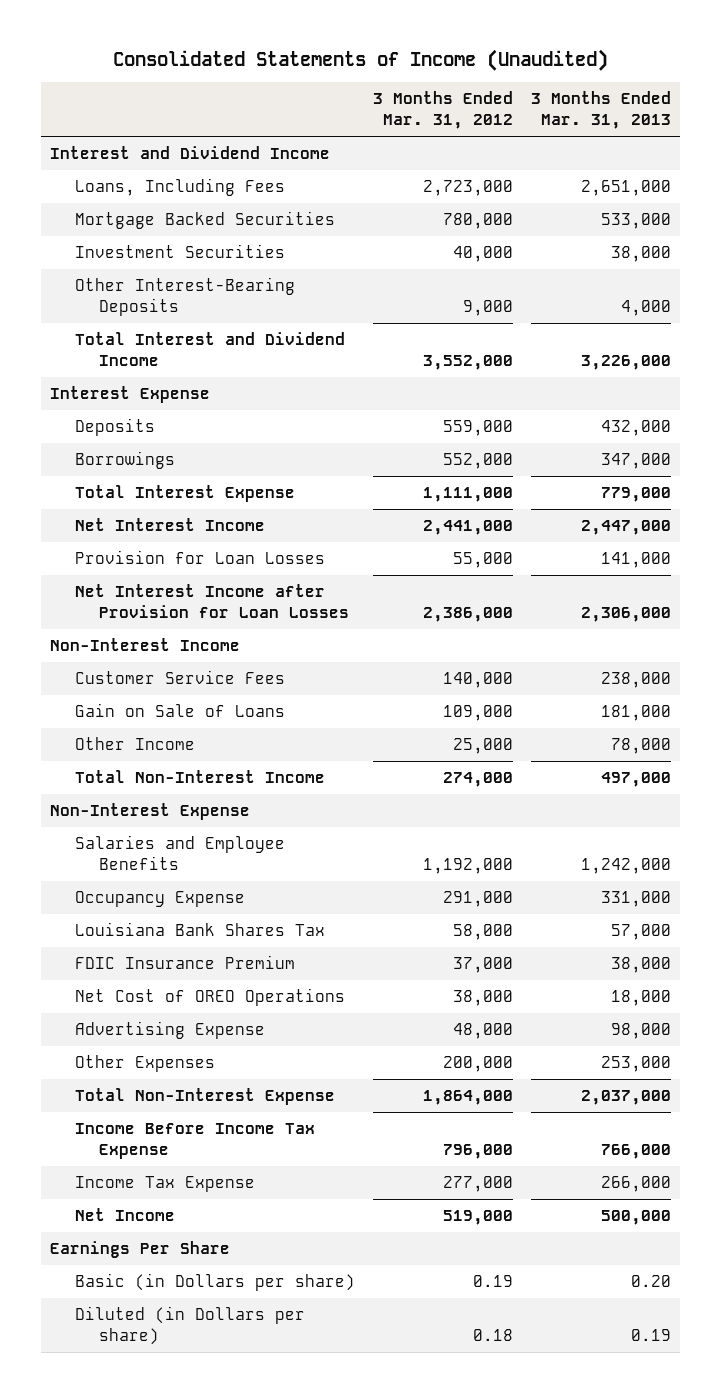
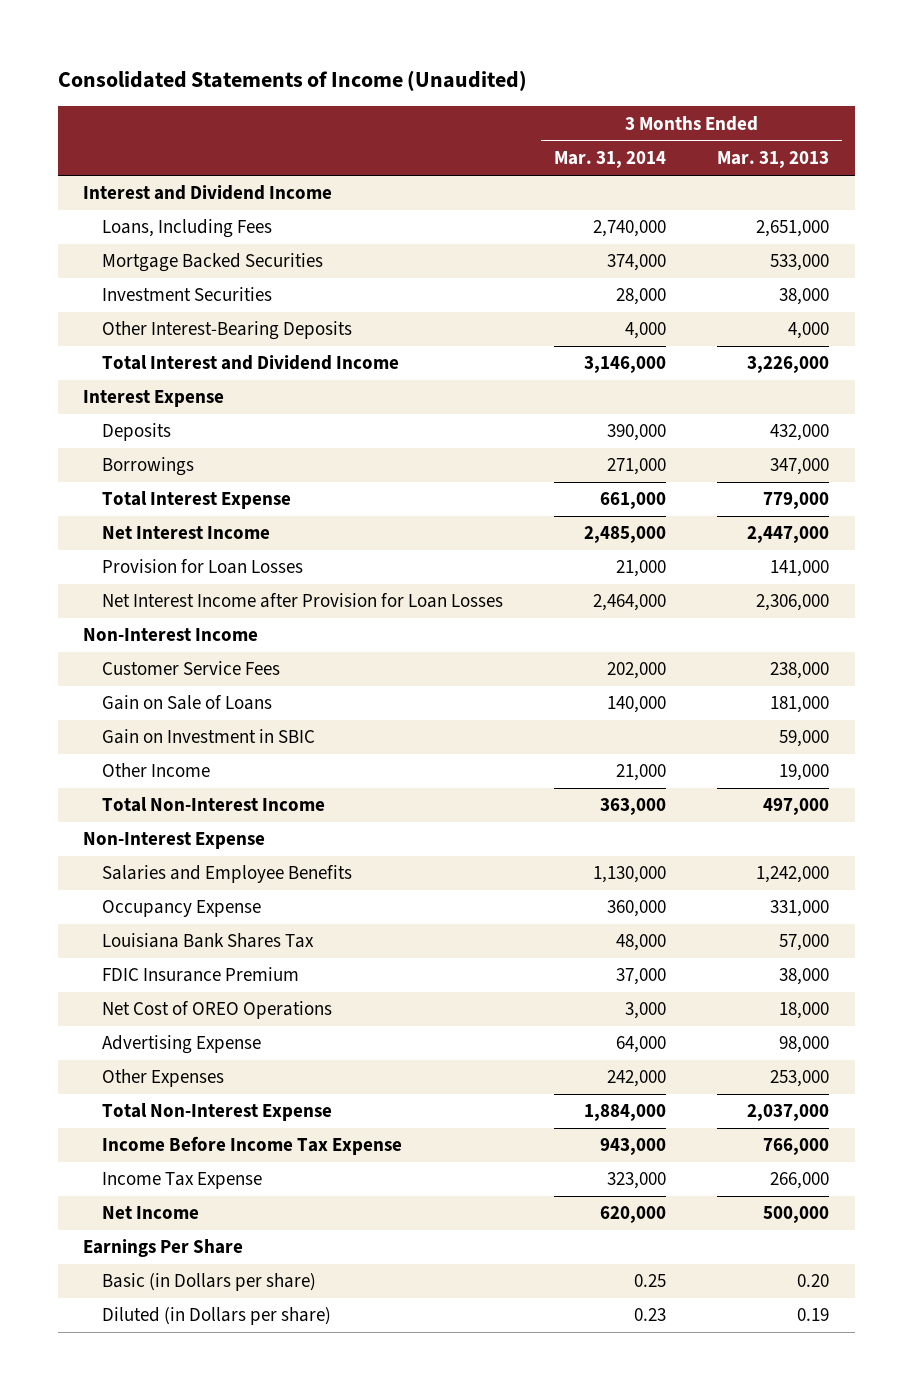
[373,91,514,130] 3 Months Ended Mar. 31, 2012 -> none
none -> [554,151,667,169] Mar. 31, 2014
none -> [101,729,315,745] Gain on Investment in SBIC
[611,738,672,755] 78,000 -> [779,764,830,782] 19,000

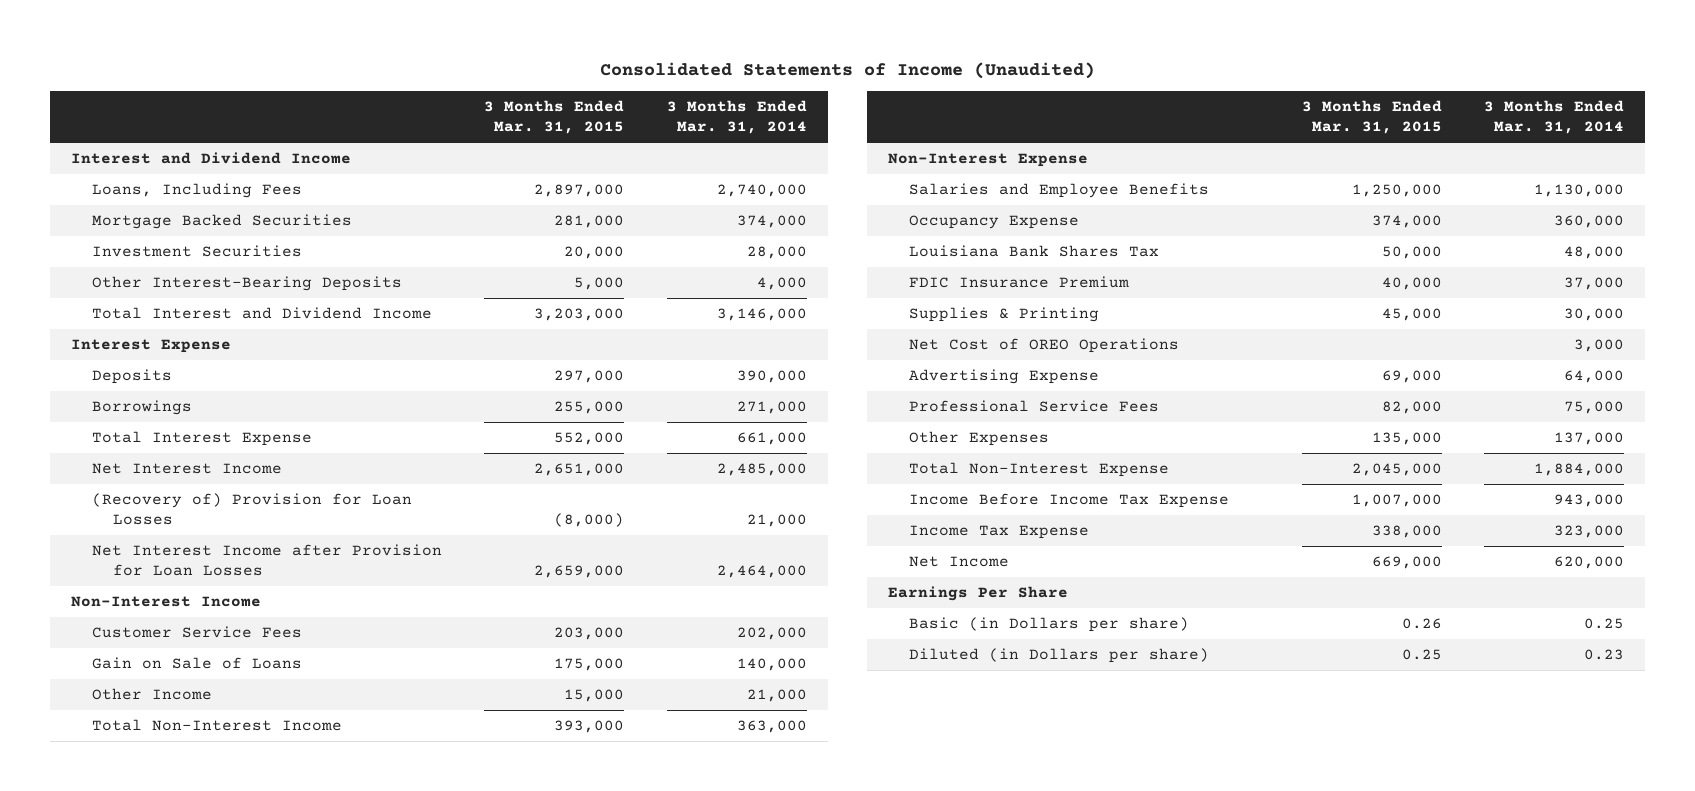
[717,151,830,169] Mar. 31, 2013 -> none
none -> [484,100,625,135] 3 Months Ended Mar. 31, 2015
[101,559,303,575] Provision for Loan Losses -> [92,493,413,526] (Recovery of) Provision for Loan Losses
[101,729,315,745] Gain on Investment in SBIC -> none
none -> [909,307,1100,323] Supplies & Printing
none -> [909,400,1160,413] Professional Service Fees
[607,1070,667,1088] 242,000 -> [1553,432,1624,446] 137,000

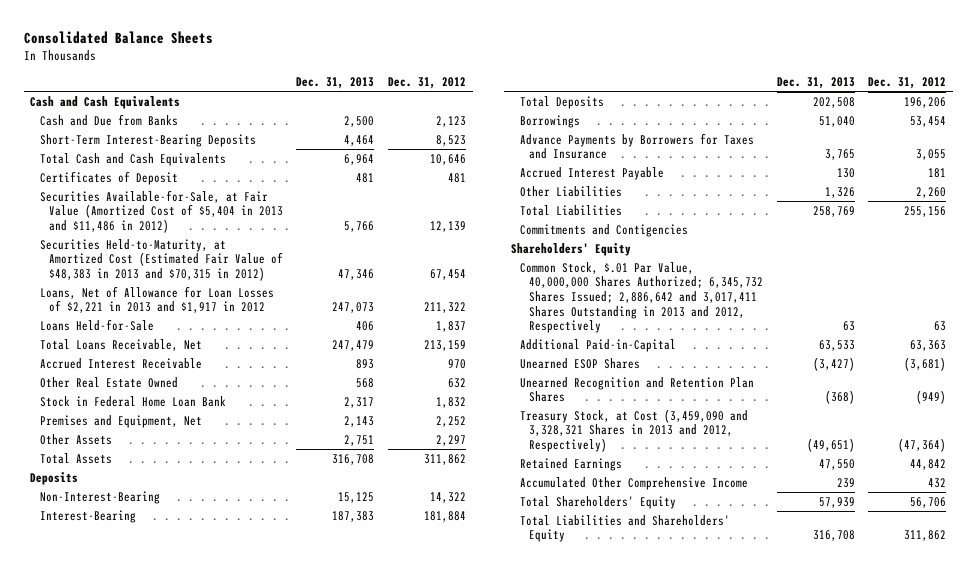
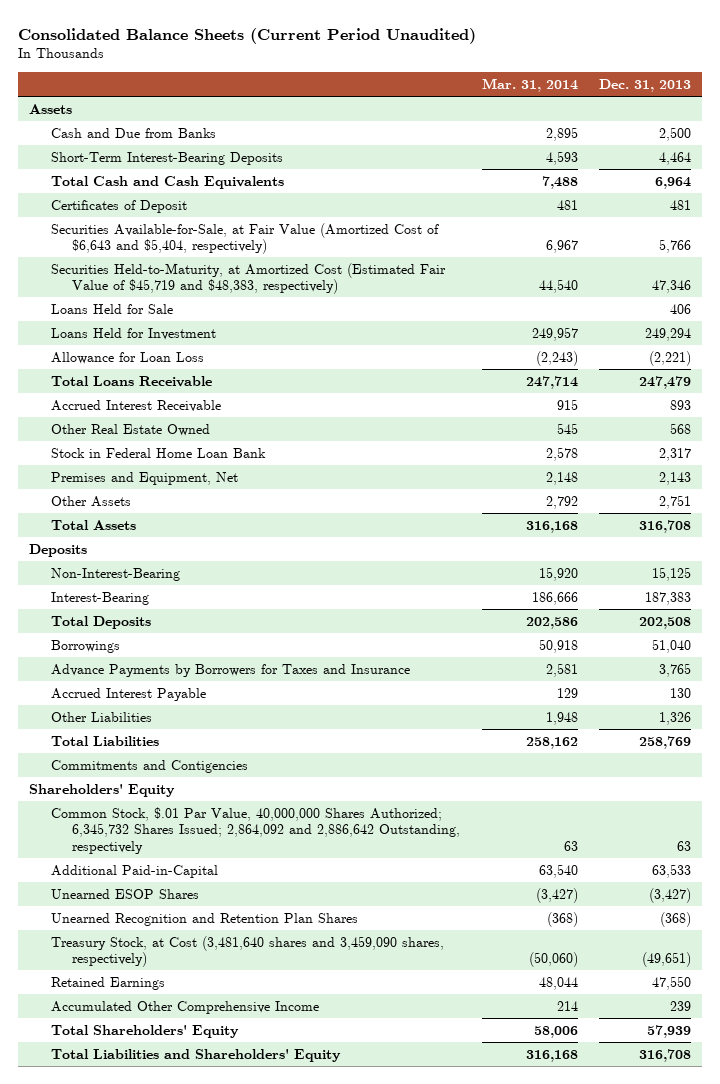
[23,31,213,45] Consolidated Balance Sheets -> [18,27,477,44] Consolidated Balance Sheets (Current Period Unaudited)
[387,77,466,90] Dec. 31, 2012 -> none
none -> [481,78,578,93] Mar. 31, 2014
[30,95,181,109] Cash and Cash Equivalents -> none
none -> [29,103,73,114] Assets
[39,285,274,314] Loans, Net of Allowance for Loan Losses of $2,221 in 2013 and $1,917 in 2012 -> none
[39,189,283,233] Securities Available-for-Sale, at Fair Value (Amortized Cost of $5,404 in 2013 and $11,486 in 2012) -> [50,222,439,255] Securities Available-for-Sale, at Fair Value (Amortized Cost of $6,643 and $5,404, respectively)
[39,238,283,281] Securities Held-to-Maturity, at Amortized Cost (Estimated Fair Value of $48,383 in 2013 and $70,315 in 2012) -> [50,262,446,295] Securities Held-to-Maturity, at Amortized Cost (Estimated Fair Value of $45,719 and $48,383, respectively)
[39,318,154,331] Loans Held-for-Sale -> [50,303,173,314] Loans Held for Sale
none -> [50,327,216,340] Loans Held for Investment
none -> [50,351,204,364] Allowance for Loan Loss
[39,338,202,351] Total Loans Receivable, Net -> [50,375,212,387] Total Loans Receivable
[519,261,764,334] Common Stock, $.01 Par Value, 40,000,000 Shares Authorized; 6,345,732 Shares Issued; 2,886,642 and 3,017,411 Shares Outstanding in 2013 and 2012, Respectively -> [50,806,461,854] Common Stock, $.01 Par Value, 40,000,000 Shares Authorized; 6,345,732 Shares Issued; 2,864,092 and 2,886,642 Outstanding, respectively
[519,408,748,452] Treasury Stock, at Cost (3,459,090 and 3,328,321 Shares in 2013 and 2012, Respectively) -> [50,935,444,968] Treasury Stock, at Cost (3,481,640 shares and 3,459,090 shares, respectively)

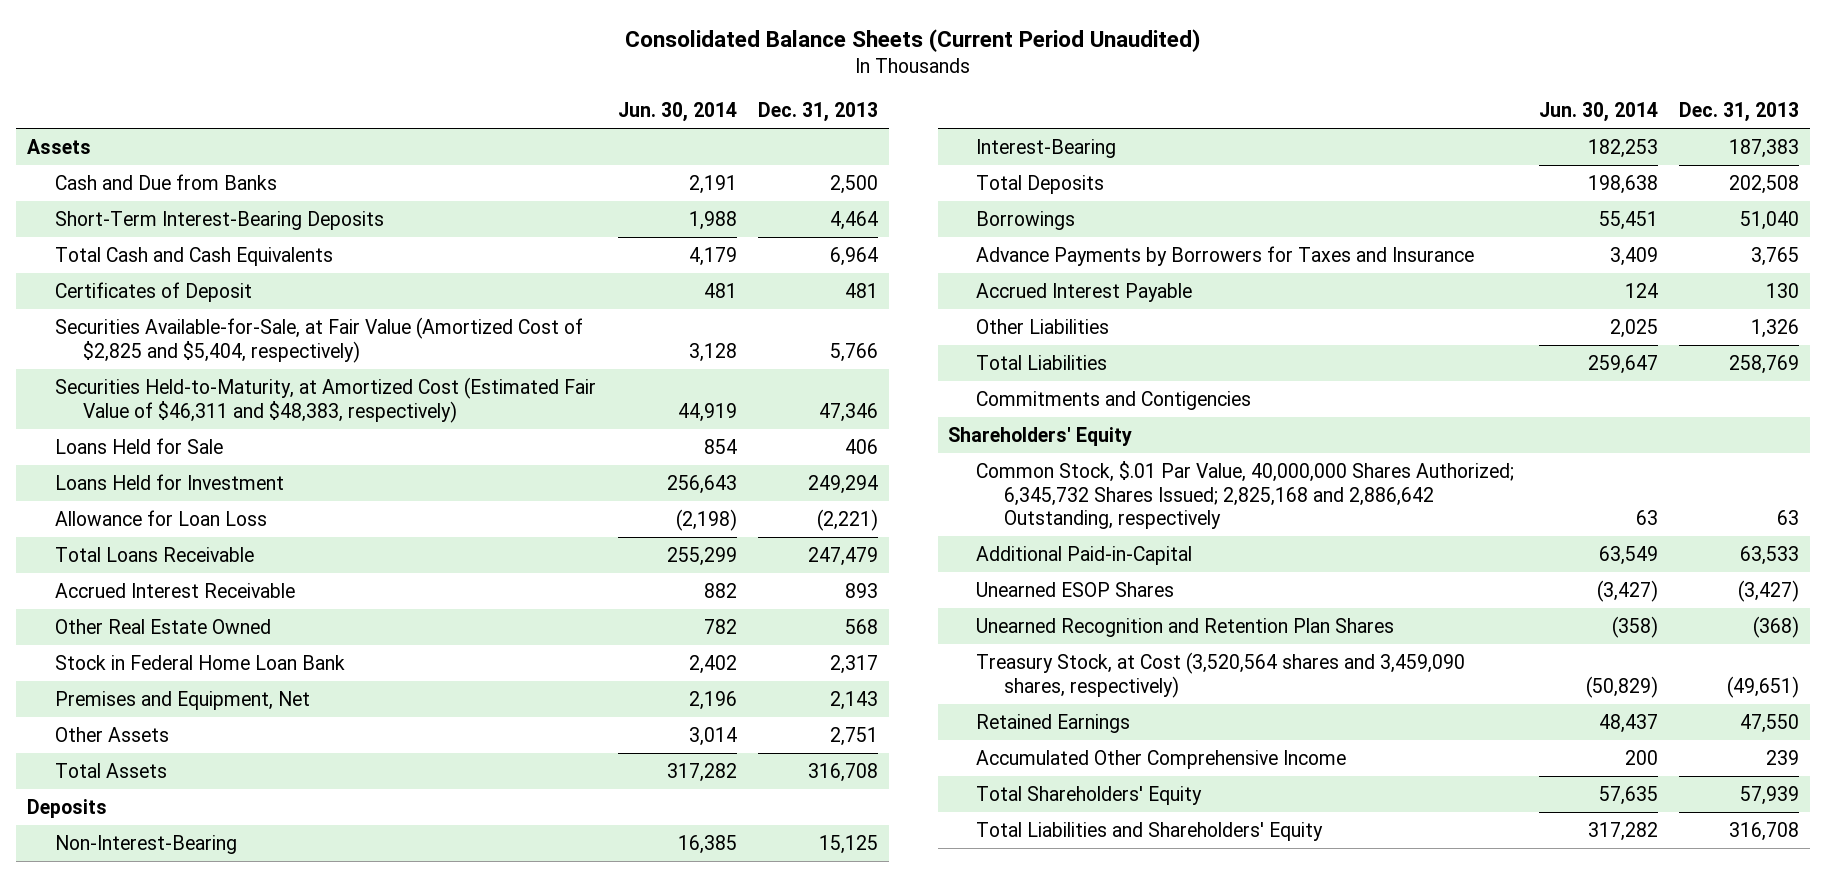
[481,78,578,93] Mar. 31, 2014 -> none
none -> [617,102,737,123] Jun. 30, 2014
[50,222,439,255] Securities Available-for-Sale, at Fair Value (Amortized Cost of $6,643 and $5,404, respectively) -> [54,316,583,363] Securities Available-for-Sale, at Fair Value (Amortized Cost of $2,825 and $5,404, respectively)
[50,262,446,295] Securities Held-to-Maturity, at Amortized Cost (Estimated Fair Value of $45,719 and $48,383, respectively) -> [54,376,596,423] Securities Held-to-Maturity, at Amortized Cost (Estimated Fair Value of $46,311 and $48,383, respectively)
[50,806,461,854] Common Stock, $.01 Par Value, 40,000,000 Shares Authorized; 6,345,732 Shares Issued; 2,864,092 and 2,886,642 Outstanding, respectively -> [975,460,1514,530] Common Stock, $.01 Par Value, 40,000,000 Shares Authorized; 6,345,732 Shares Issued; 2,825,168 and 2,886,642 Outstanding, respectively
[50,935,444,968] Treasury Stock, at Cost (3,481,640 shares and 3,459,090 shares, respectively) -> [975,651,1465,698] Treasury Stock, at Cost (3,520,564 shares and 3,459,090 shares, respectively)

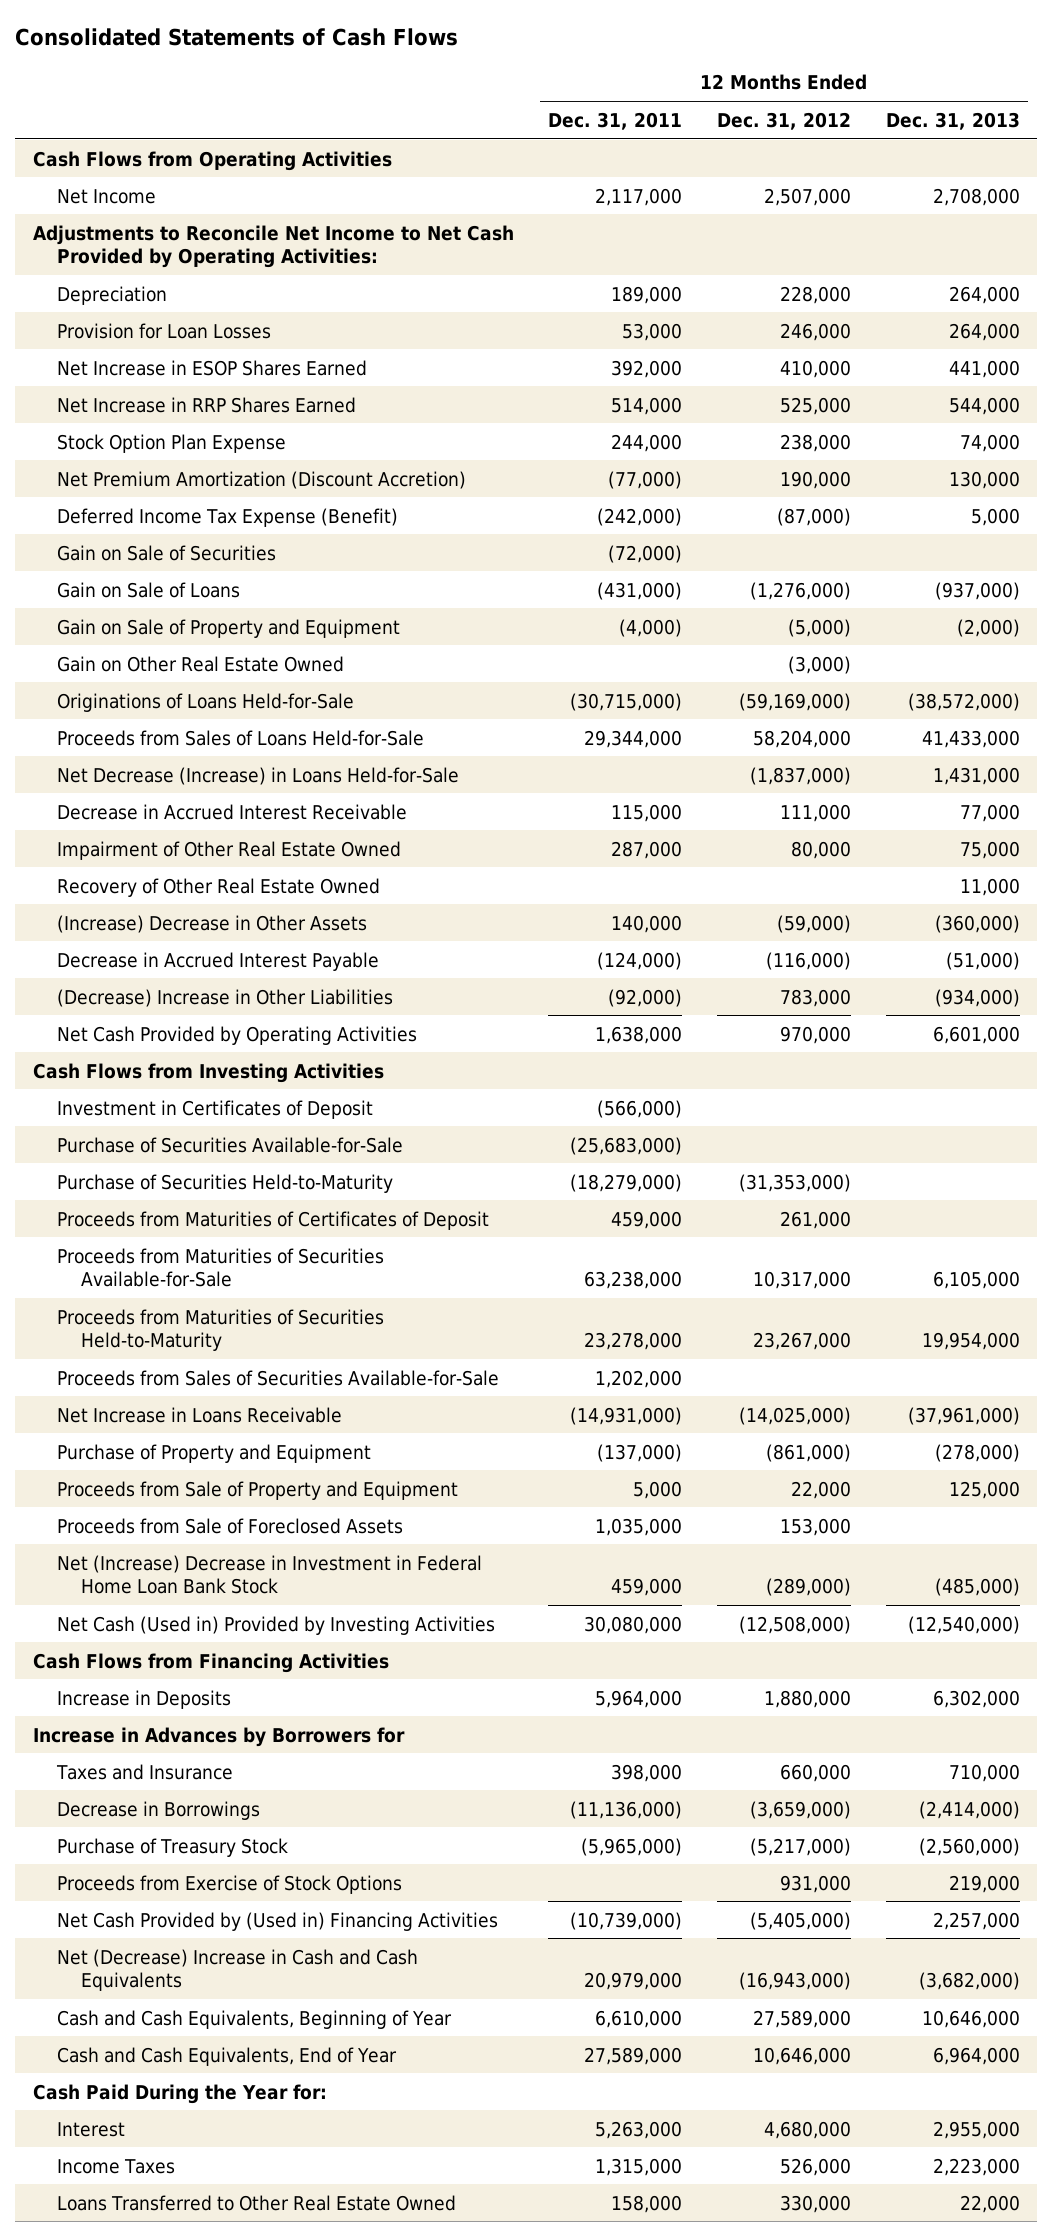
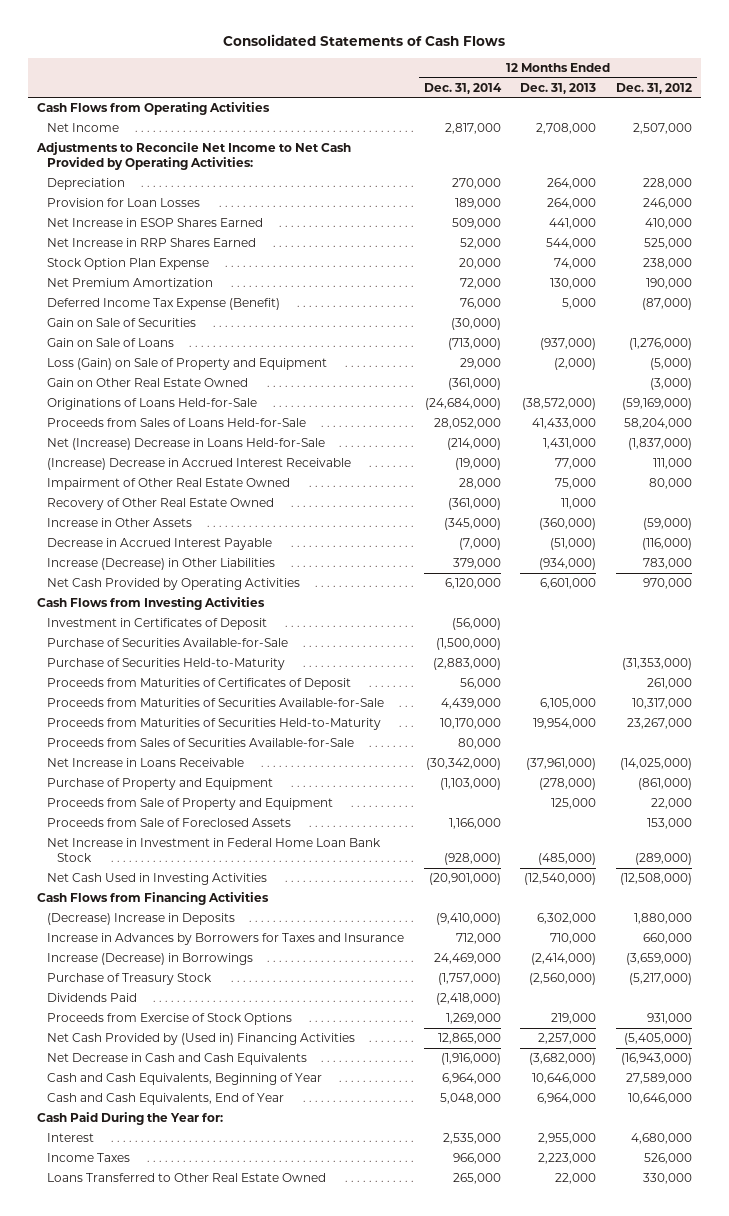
[548,111,683,130] Dec. 31, 2011 -> none
none -> [423,82,502,94] Dec. 31, 2014
[57,470,467,489] Net Premium Amortization (Discount Accretion) -> [47,278,214,288] Net Premium Amortization
[57,618,401,638] Gain on Sale of Property and Equipment -> [47,358,328,371] Loss (Gain) on Sale of Property and Equipment
[57,766,460,785] Net Decrease (Increase) in Loans Held-for-Sale -> [47,438,326,451] Net (Increase) Decrease in Loans Held-for-Sale
[57,803,408,820] Decrease in Accrued Interest Receivable -> [47,458,352,471] (Increase) Decrease in Accrued Interest Receivable
[57,914,368,933] (Increase) Decrease in Other Assets -> [47,518,193,528] Increase in Other Assets
[57,988,394,1007] (Decrease) Increase in Other Liabilities -> [47,558,276,571] Increase (Decrease) in Other Liabilities
[57,1554,483,1594] Net (Increase) Decrease in Investment in Federal Home Loan Bank Stock -> [47,838,382,863] Net Increase in Investment in Federal Home Loan Bank Stock
[57,1615,496,1635] Net Cash (Used in) Provided by Investing Activities -> [47,873,268,886] Net Cash Used in Investing Activities
[32,1726,405,1747] Increase in Advances by Borrowers for -> none
[57,1689,232,1709] Increase in Deposits -> [47,913,236,926] (Decrease) Increase in Deposits
[56,1763,234,1780] Taxes and Insurance -> [47,933,405,946] Increase in Advances by Borrowers for Taxes and Insurance
[57,1800,261,1820] Decrease in Borrowings -> [47,953,254,966] Increase (Decrease) in Borrowings
none -> [47,993,138,1003] Dividends Paid
[57,1948,419,1991] Net (Decrease) Increase in Cash and Cash Equivalents -> [47,1053,308,1066] Net Decrease in Cash and Cash Equivalents

